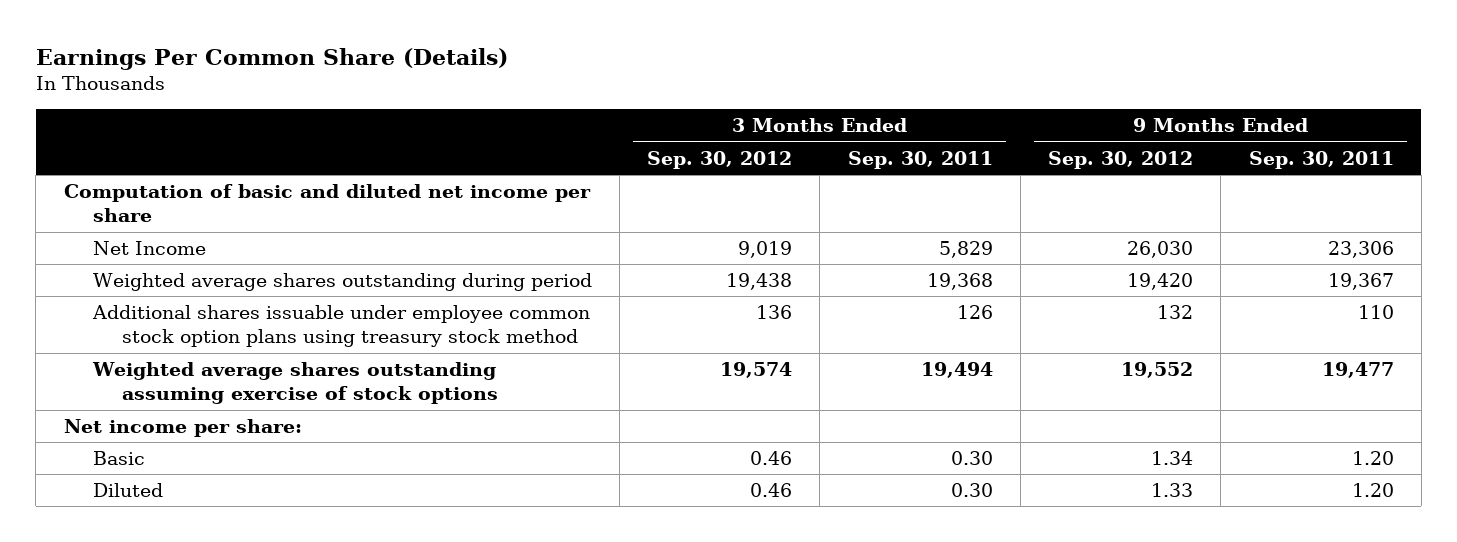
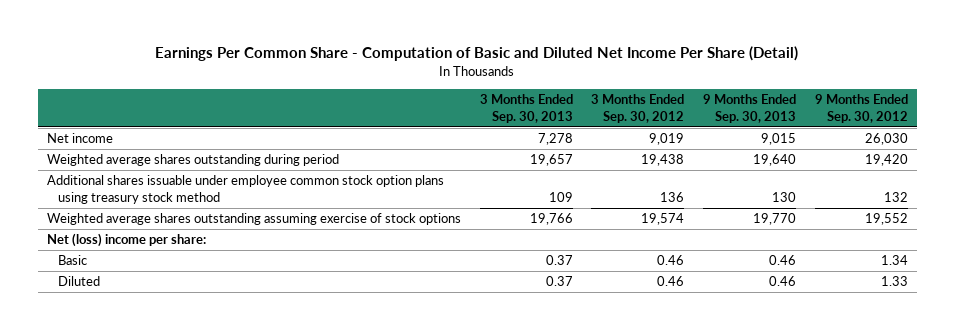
[35,48,508,71] Earnings Per Common Share (Details) -> [155,46,799,62] Earnings Per Common Share - Computation of Basic and Diluted Net Income Per Share (Detail)
[847,150,993,169] Sep. 30, 2011 -> none
[1248,150,1394,169] Sep. 30, 2011 -> none
none -> [479,94,573,123] 3 Months Ended Sep. 30, 2013
none -> [702,94,796,123] 9 Months Ended Sep. 30, 2013
[63,184,591,223] Computation of basic and diluted net income per share -> none
[92,241,206,256] Net Income -> [47,133,114,144] Net income
[63,419,302,438] Net income per share: -> [47,233,207,248] Net (loss) income per share:

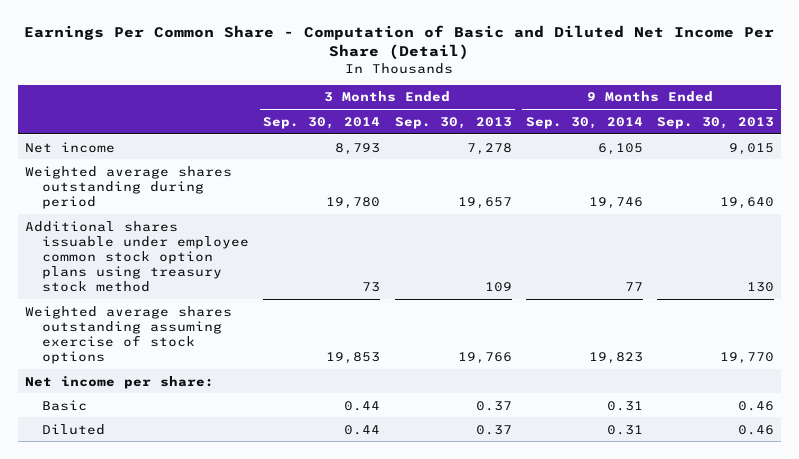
[591,94,685,123] 3 Months Ended Sep. 30, 2012 -> none
[814,94,908,123] 9 Months Ended Sep. 30, 2012 -> none
none -> [263,116,381,129] Sep. 30, 2014
none -> [525,116,643,129] Sep. 30, 2014
[47,233,207,248] Net (loss) income per share: -> [24,375,214,389] Net income per share:

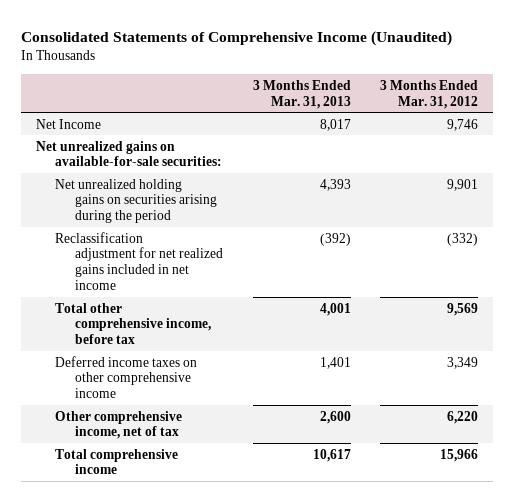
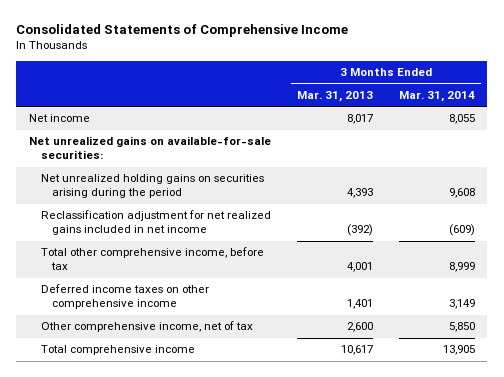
[20,31,452,47] Consolidated Statements of Comprehensive Income (Unaudited) -> [16,24,349,38] Consolidated Statements of Comprehensive Income
[380,79,479,109] 3 Months Ended Mar. 31, 2012 -> none
none -> [398,90,475,102] Mar. 31, 2014
[35,118,101,129] Net Income -> [29,114,91,123] Net income

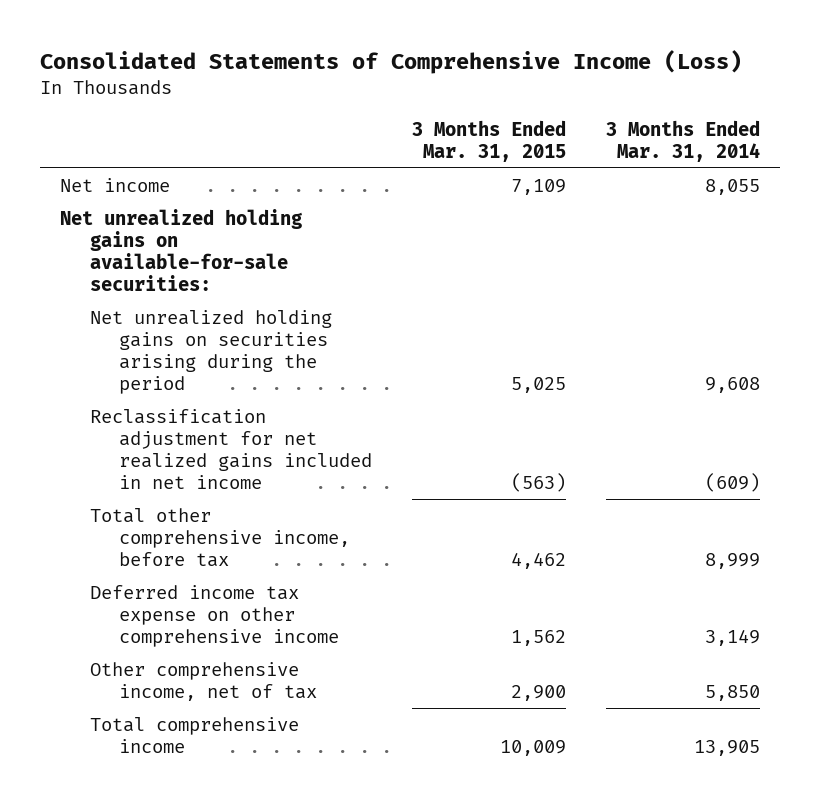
[16,24,349,38] Consolidated Statements of Comprehensive Income -> [39,49,742,74] Consolidated Statements of Comprehensive Income (Loss)
[296,90,373,102] Mar. 31, 2013 -> none
none -> [412,119,567,162] 3 Months Ended Mar. 31, 2015
[29,136,272,160] Net unrealized gains on available-for-sale securities: -> [59,208,302,292] Net unrealized holding gains on available-for-sale securities:
[40,284,209,310] Deferred income taxes on other comprehensive income -> [89,584,340,648] Deferred income tax expense on other comprehensive income

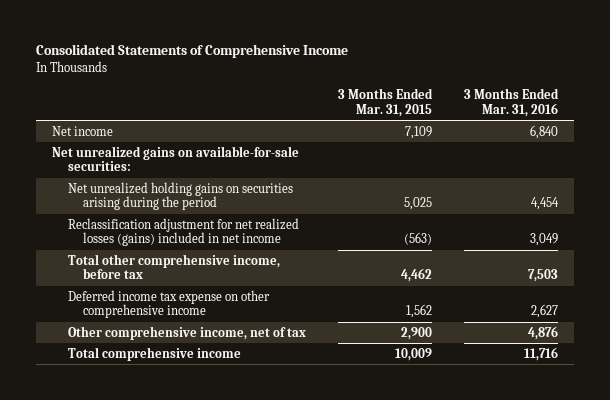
[39,49,742,74] Consolidated Statements of Comprehensive Income (Loss) -> [36,44,349,59] Consolidated Statements of Comprehensive Income
[606,119,761,162] 3 Months Ended Mar. 31, 2014 -> none
none -> [463,88,559,117] 3 Months Ended Mar. 31, 2016
[59,208,302,292] Net unrealized holding gains on available-for-sale securities: -> [52,145,300,172] Net unrealized gains on available-for-sale securities:
[89,408,373,490] Reclassification adjustment for net realized gains included in net income -> [67,217,299,247] Reclassification adjustment for net realized losses (gains) included in net income

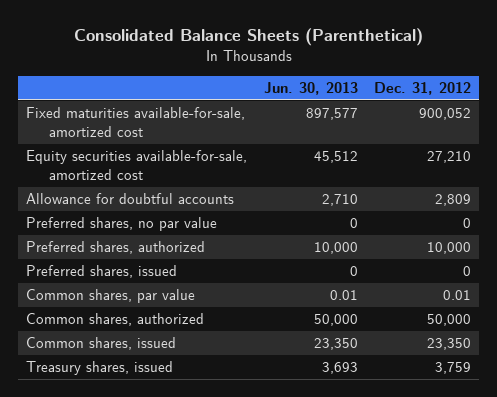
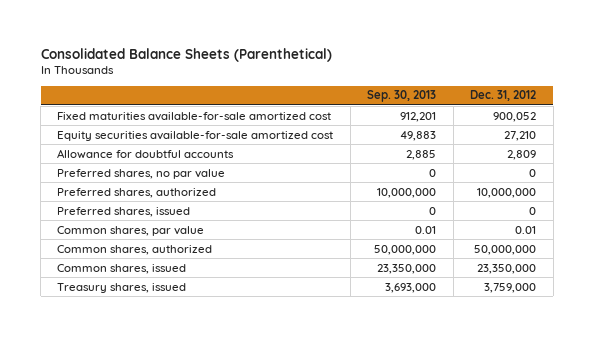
[263,82,358,96] Jun. 30, 2013 -> none
none -> [367,90,437,103] Sep. 30, 2013
[25,107,245,137] Fixed maturities available-for-sale, amortized cost -> [57,111,332,121] Fixed maturities available-for-sale amortized cost
[25,150,247,180] Equity securities available-for-sale, amortized cost -> [57,130,334,141] Equity securities available-for-sale amortized cost
[427,242,472,255] 10,000 -> [477,187,537,198] 10,000,000
[427,314,472,327] 50,000 -> [474,244,537,255] 50,000,000
[427,338,472,351] 23,350 -> [477,263,537,274] 23,350,000
[435,362,472,375] 3,759 -> [484,282,537,293] 3,759,000

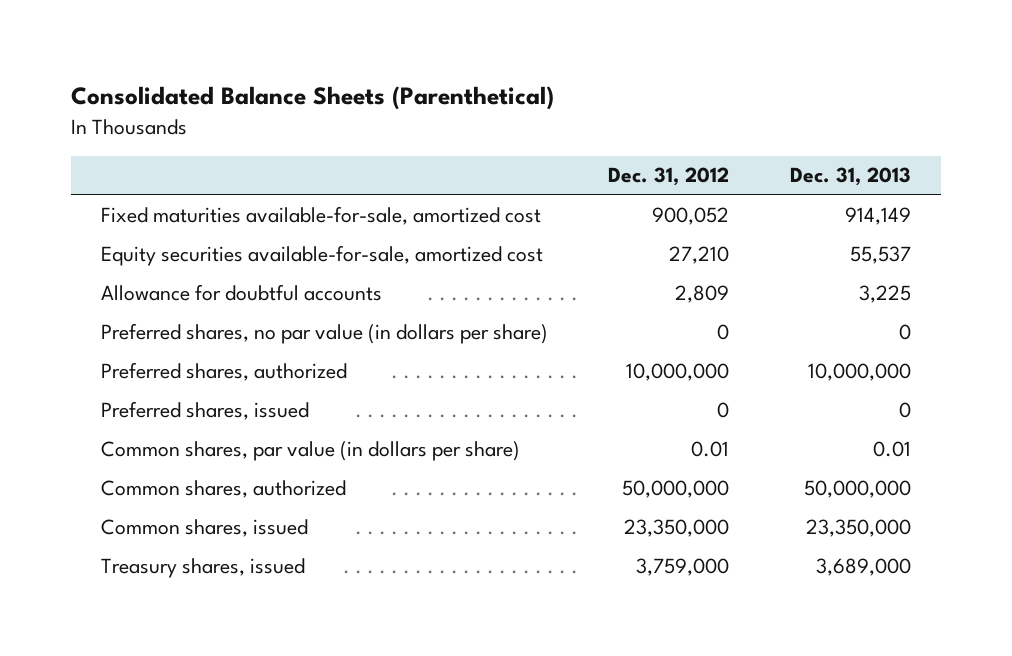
[367,90,437,103] Sep. 30, 2013 -> none
none -> [789,167,911,187] Dec. 31, 2013
[57,111,332,121] Fixed maturities available-for-sale amortized cost -> [100,205,541,225] Fixed maturities available-for-sale, amortized cost
[57,130,334,141] Equity securities available-for-sale amortized cost -> [100,244,543,266] Equity securities available-for-sale, amortized cost
[57,168,226,179] Preferred shares, no par value -> [100,322,548,344] Preferred shares, no par value (in dollars per share)
[57,225,205,236] Common shares, par value -> [100,440,520,461] Common shares, par value (in dollars per share)

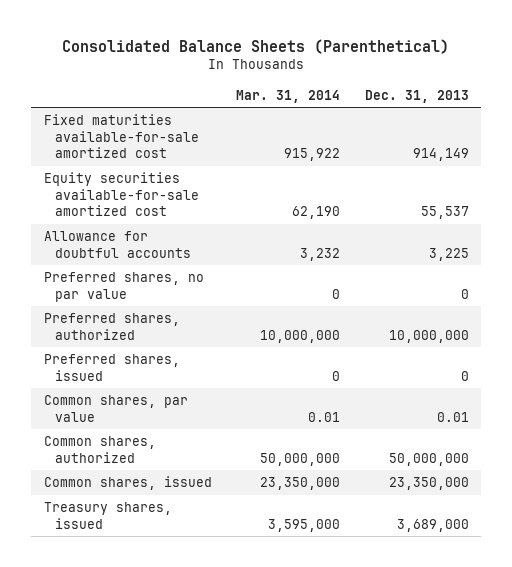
[608,167,730,187] Dec. 31, 2012 -> none
none -> [236,89,341,103] Mar. 31, 2014
[100,205,541,225] Fixed maturities available-for-sale, amortized cost -> [43,114,200,159] Fixed maturities available-for-sale amortized cost
[100,244,543,266] Equity securities available-for-sale, amortized cost -> [43,172,200,217] Equity securities available-for-sale amortized cost
[100,322,548,344] Preferred shares, no par value (in dollars per share) -> [43,272,204,302] Preferred shares, no par value
[100,440,520,461] Common shares, par value (in dollars per share) -> [43,395,188,422] Common shares, par value

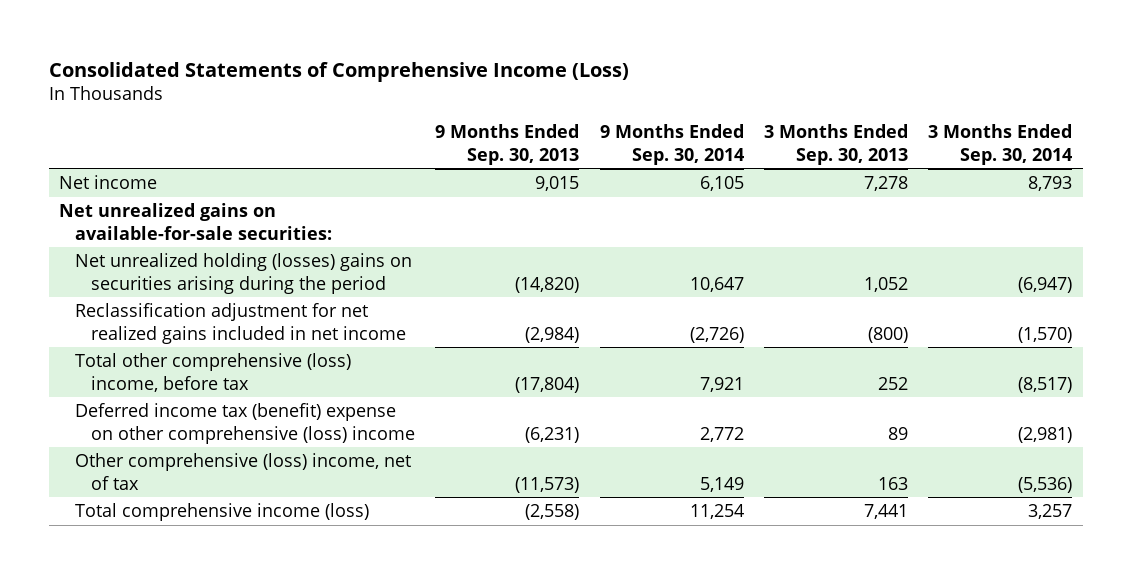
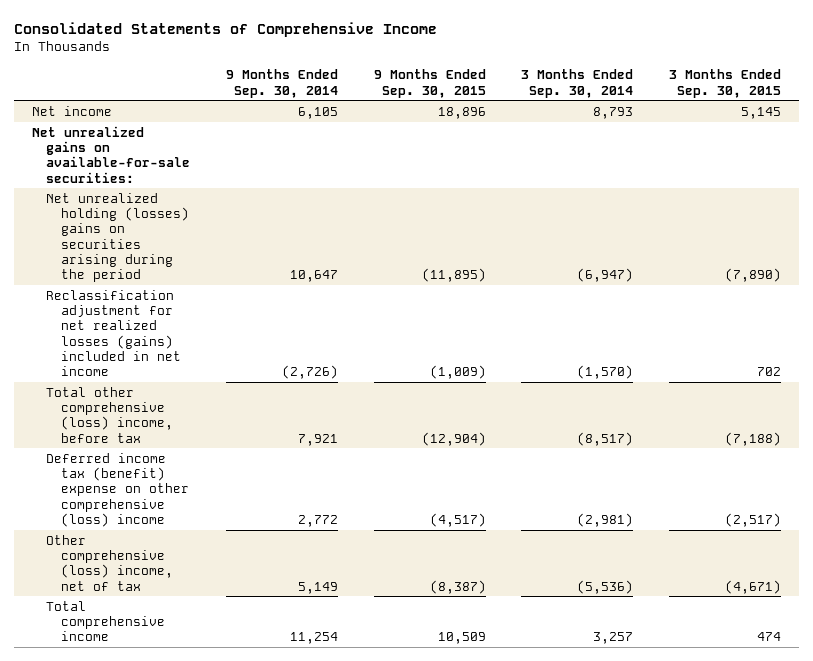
[49,61,630,82] Consolidated Statements of Comprehensive Income (Loss) -> [13,21,437,37] Consolidated Statements of Comprehensive Income
[435,124,580,165] 9 Months Ended Sep. 30, 2013 -> none
[764,124,909,165] 3 Months Ended Sep. 30, 2013 -> none
none -> [373,69,486,98] 9 Months Ended Sep. 30, 2015
none -> [668,69,781,98] 3 Months Ended Sep. 30, 2015
[75,303,407,344] Reclassification adjustment for net realized gains included in net income -> [46,289,182,376] Reclassification adjustment for net realized losses (gains) included in net income
[75,503,370,522] Total comprehensive income (loss) -> [46,600,166,642] Total comprehensive income

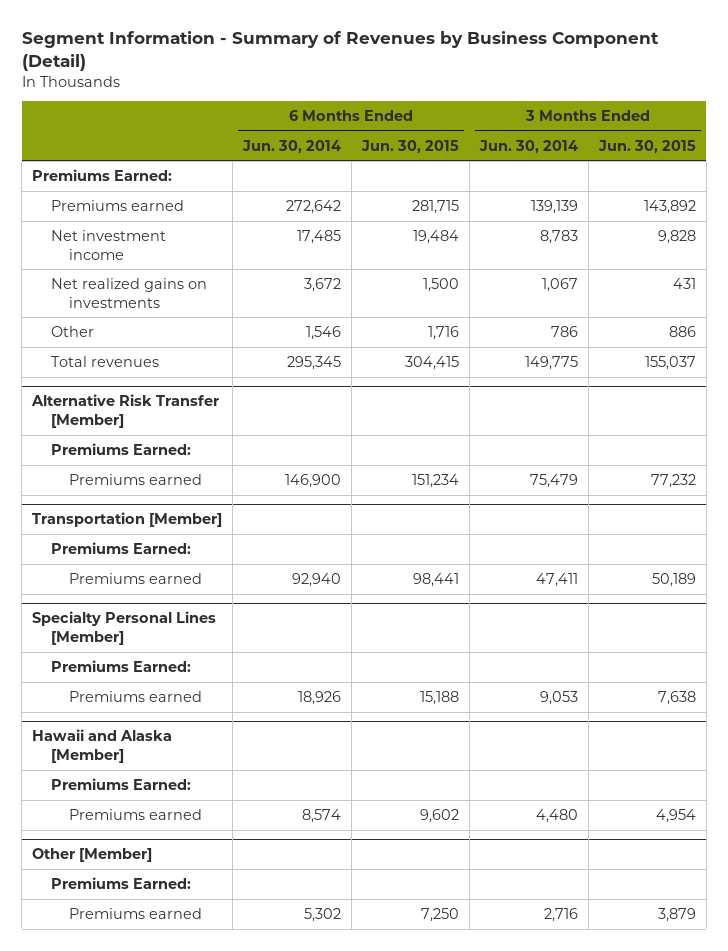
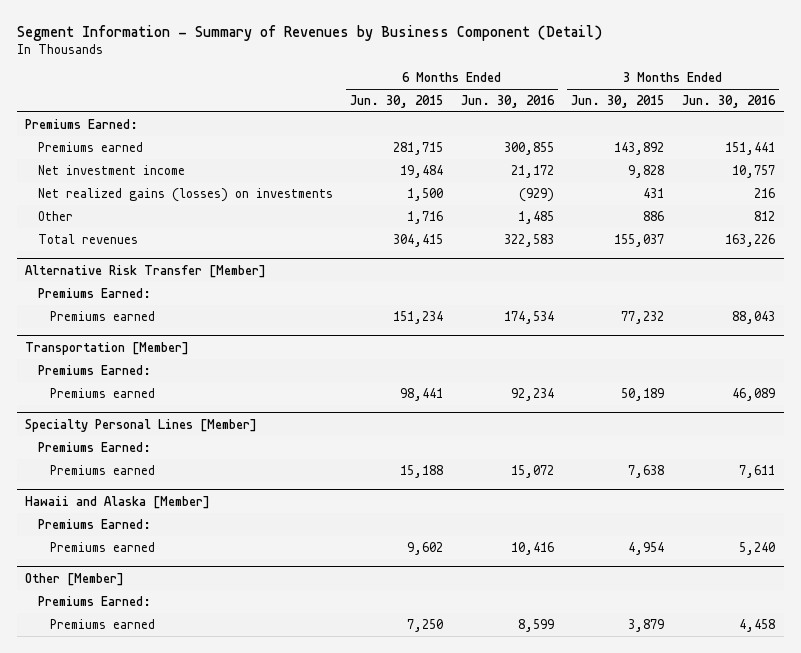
[242,139,342,153] Jun. 30, 2014 -> none
[478,139,578,153] Jun. 30, 2014 -> none
none -> [460,94,555,108] Jun. 30, 2016
none -> [682,94,777,108] Jun. 30, 2016
[50,277,207,308] Net realized gains on investments -> [37,187,333,202] Net realized gains (losses) on investments

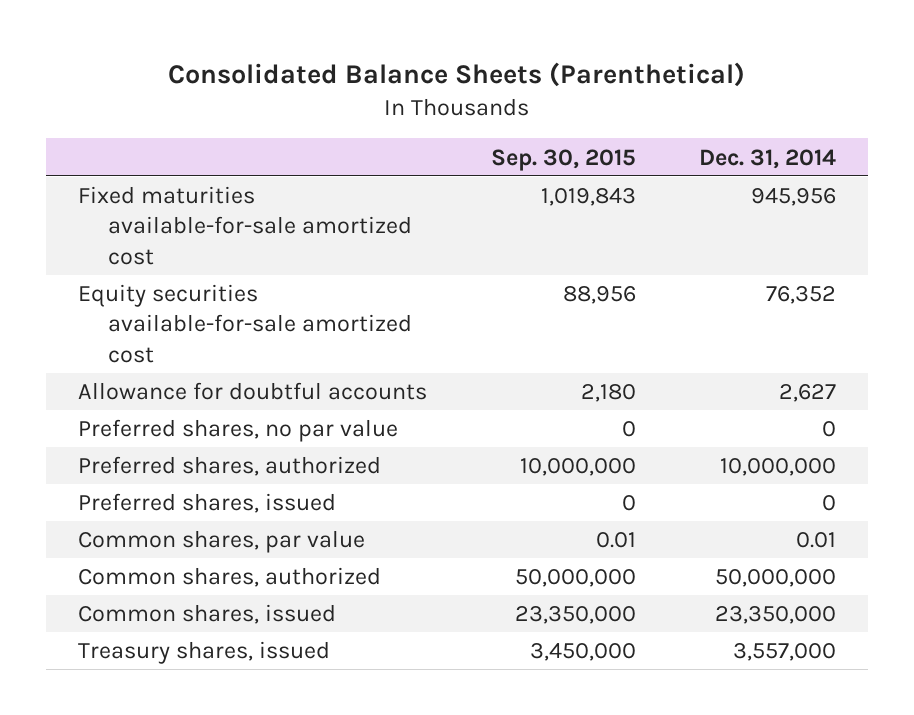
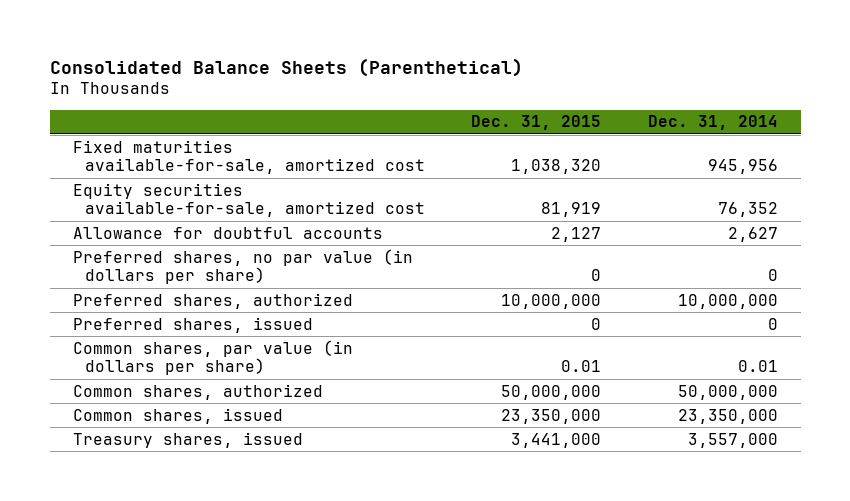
[490,148,636,171] Sep. 30, 2015 -> none
none -> [471,115,602,131] Dec. 31, 2015
[78,186,413,265] Fixed maturities available-for-sale amortized cost -> [72,139,426,175] Fixed maturities available-for-sale, amortized cost
[78,284,413,363] Equity securities available-for-sale amortized cost -> [72,182,426,218] Equity securities available-for-sale, amortized cost
[78,419,399,443] Preferred shares, no par value -> [72,248,413,285] Preferred shares, no par value (in dollars per share)
[78,530,366,554] Common shares, par value -> [72,339,353,376] Common shares, par value (in dollars per share)

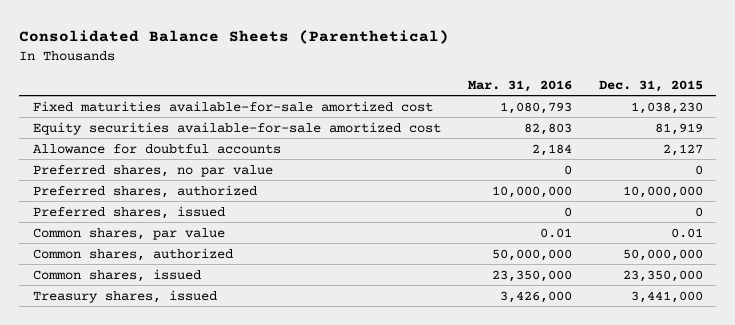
[647,115,778,131] Dec. 31, 2014 -> none
none -> [467,79,572,92] Mar. 31, 2016
[72,139,426,175] Fixed maturities available-for-sale, amortized cost -> [32,100,433,112] Fixed maturities available-for-sale amortized cost
[511,159,602,175] 1,038,320 -> [630,101,703,114] 1,038,230
[72,182,426,218] Equity securities available-for-sale, amortized cost -> [32,121,441,135] Equity securities available-for-sale amortized cost
[72,248,413,285] Preferred shares, no par value (in dollars per share) -> [32,164,273,177] Preferred shares, no par value
[72,339,353,376] Common shares, par value (in dollars per share) -> [32,227,225,240] Common shares, par value

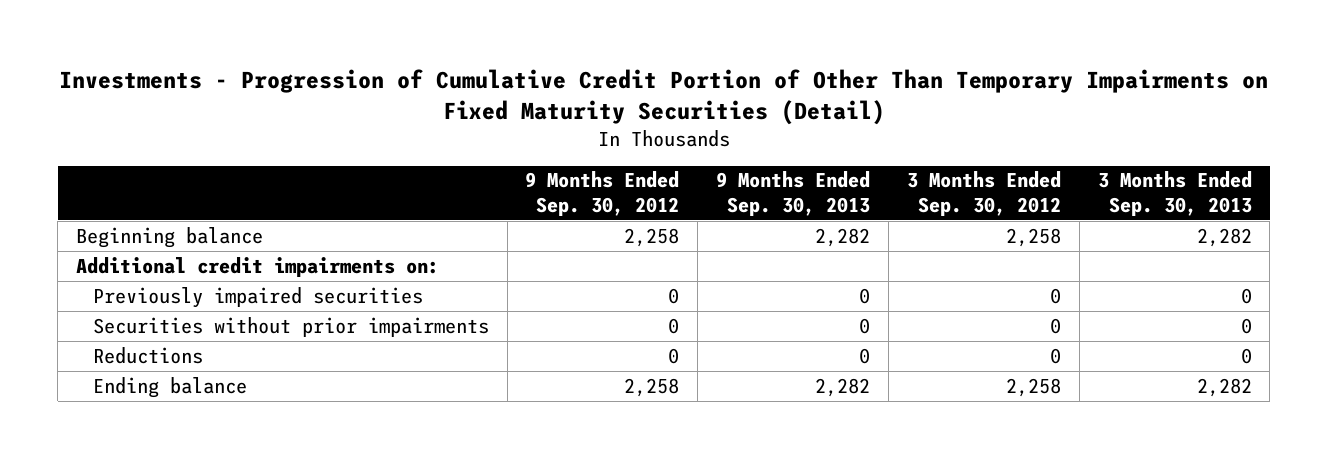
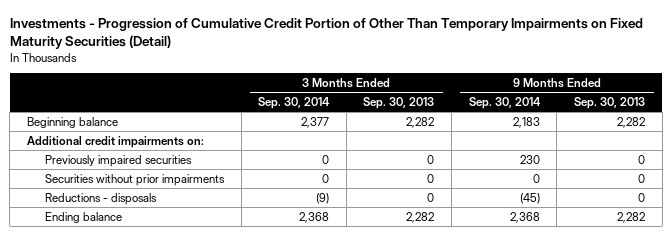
[525,171,680,216] 9 Months Ended Sep. 30, 2012 -> none
[906,171,1061,216] 3 Months Ended Sep. 30, 2012 -> none
none -> [258,97,331,110] Sep. 30, 2014
none -> [468,97,541,110] Sep. 30, 2014
[92,346,203,364] Reductions -> [44,192,157,205] Reductions - disposals

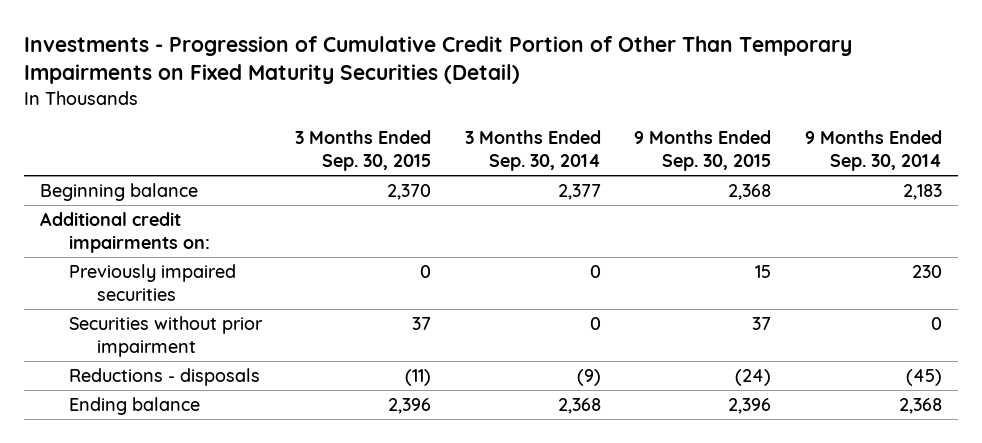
[363,97,435,110] Sep. 30, 2013 -> none
[573,97,645,110] Sep. 30, 2013 -> none
none -> [295,129,432,172] 3 Months Ended Sep. 30, 2015
none -> [634,129,772,172] 9 Months Ended Sep. 30, 2015
[44,173,225,186] Securities without prior impairments -> [68,316,263,358] Securities without prior impairment

